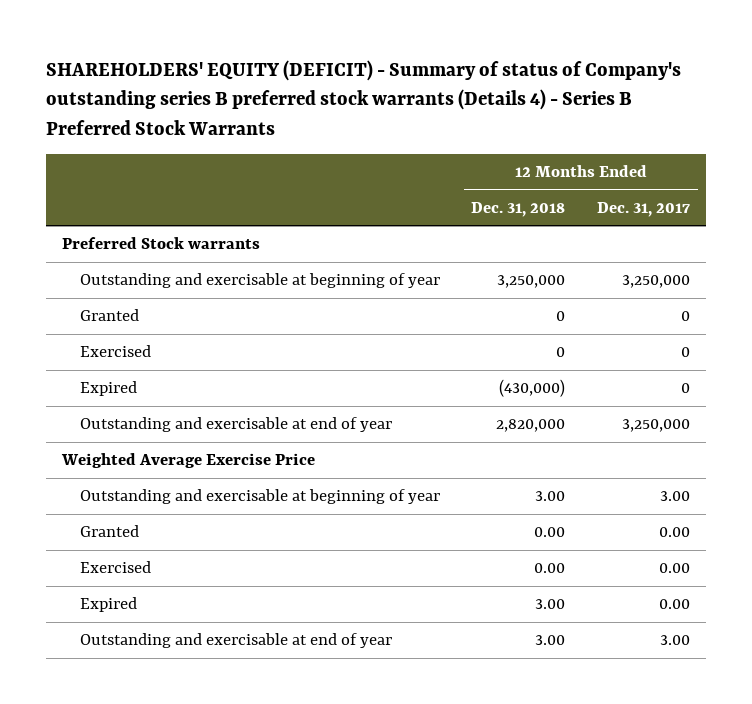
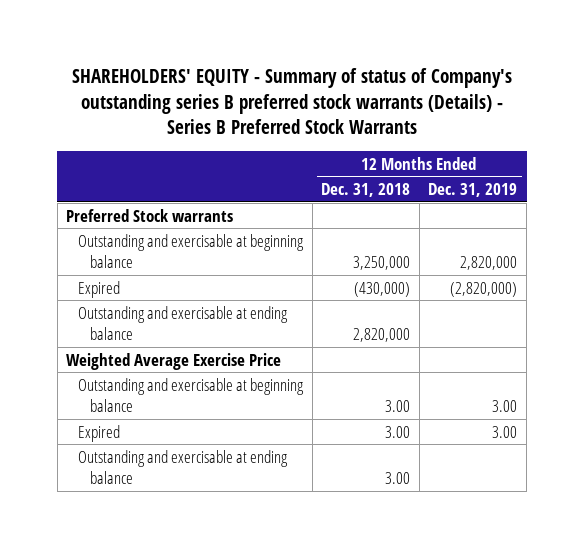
[46,59,682,135] SHAREHOLDERS' EQUITY (DEFICIT) - Summary of status of Company's outstanding series B preferred stock warrants (Details 4) - Series B Preferred Stock Warrants -> [71,67,512,135] SHAREHOLDERS' EQUITY - Summary of status of Company's outstanding series B preferred stock warrants (Details) - Series B Preferred Stock Warrants
[597,201,691,217] Dec. 31, 2017 -> none
none -> [428,183,518,198] Dec. 31, 2019
[79,309,139,322] Granted -> none
[79,345,151,358] Exercised -> none
[79,273,440,289] Outstanding and exercisable at beginning of year -> [77,233,304,268] Outstanding and exercisable at beginning balance
[79,417,392,433] Outstanding and exercisable at end of year -> [77,305,288,340] Outstanding and exercisable at ending balance
[79,525,139,538] Granted -> none
[79,561,151,574] Exercised -> none
[79,489,440,505] Outstanding and exercisable at beginning of year -> [77,377,304,412] Outstanding and exercisable at beginning balance
[79,633,392,649] Outstanding and exercisable at end of year -> [77,449,288,484] Outstanding and exercisable at ending balance

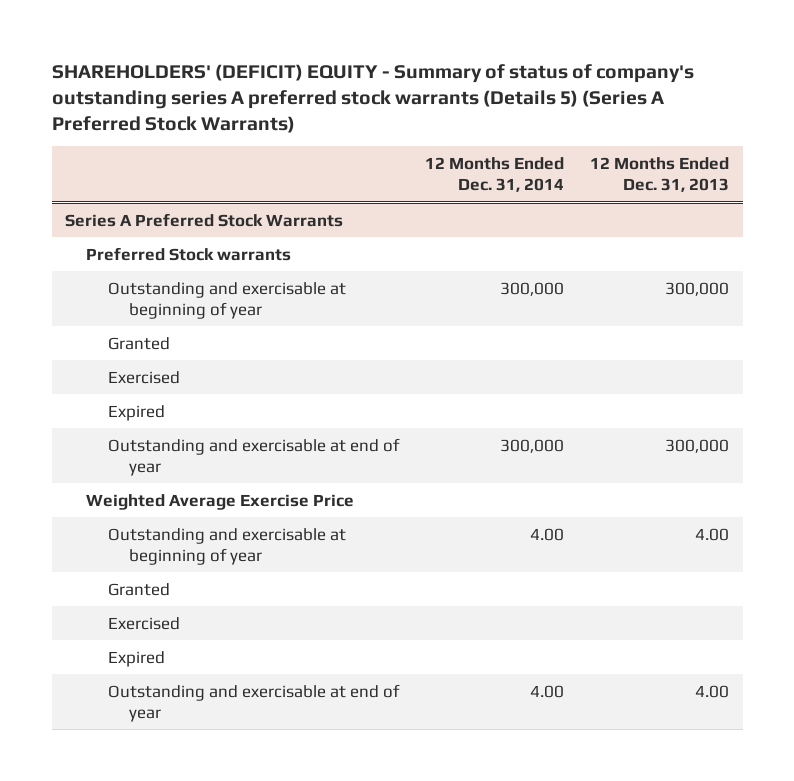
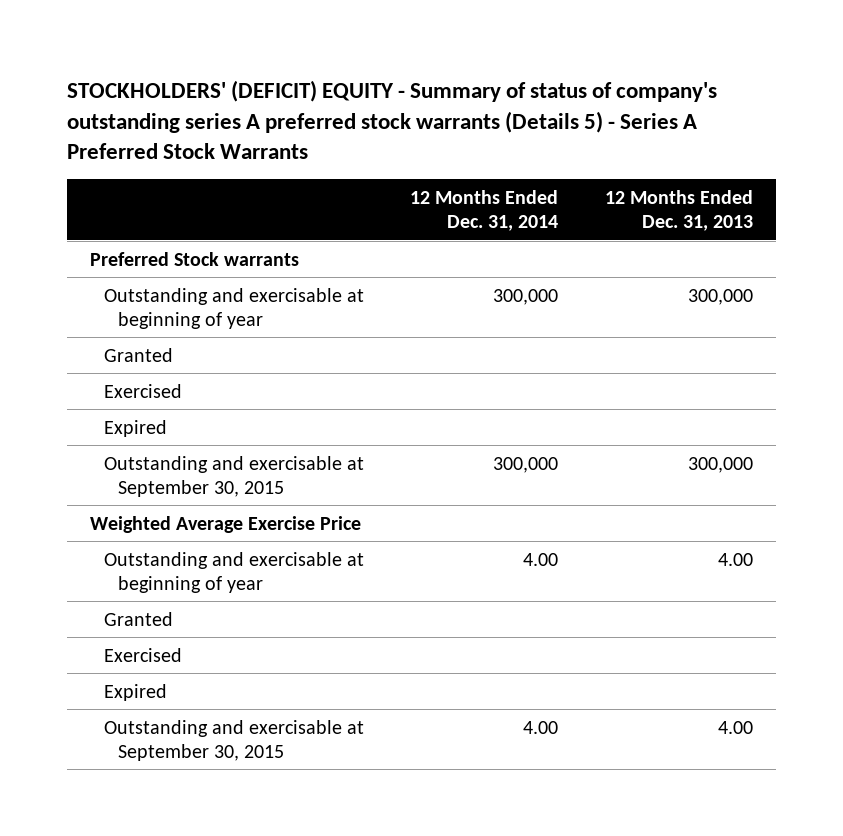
[51,63,694,133] SHAREHOLDERS' (DEFICIT) EQUITY - Summary of status of company's outstanding series A preferred stock warrants (Details 5) (Series A Preferred Stock Warrants) -> [66,79,717,160] STOCKHOLDERS' (DEFICIT) EQUITY - Summary of status of company's outstanding series A preferred stock warrants (Details 5) - Series A Preferred Stock Warrants
[64,212,343,227] Series A Preferred Stock Warrants -> none
[107,437,400,476] Outstanding and exercisable at end of year -> [103,455,364,497] Outstanding and exercisable at September 30, 2015
[107,683,400,722] Outstanding and exercisable at end of year -> [103,719,364,761] Outstanding and exercisable at September 30, 2015

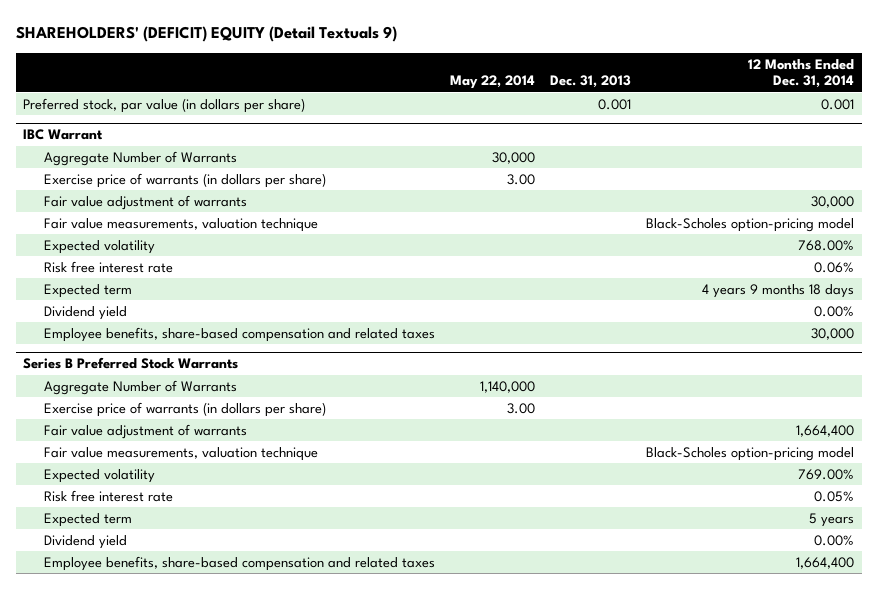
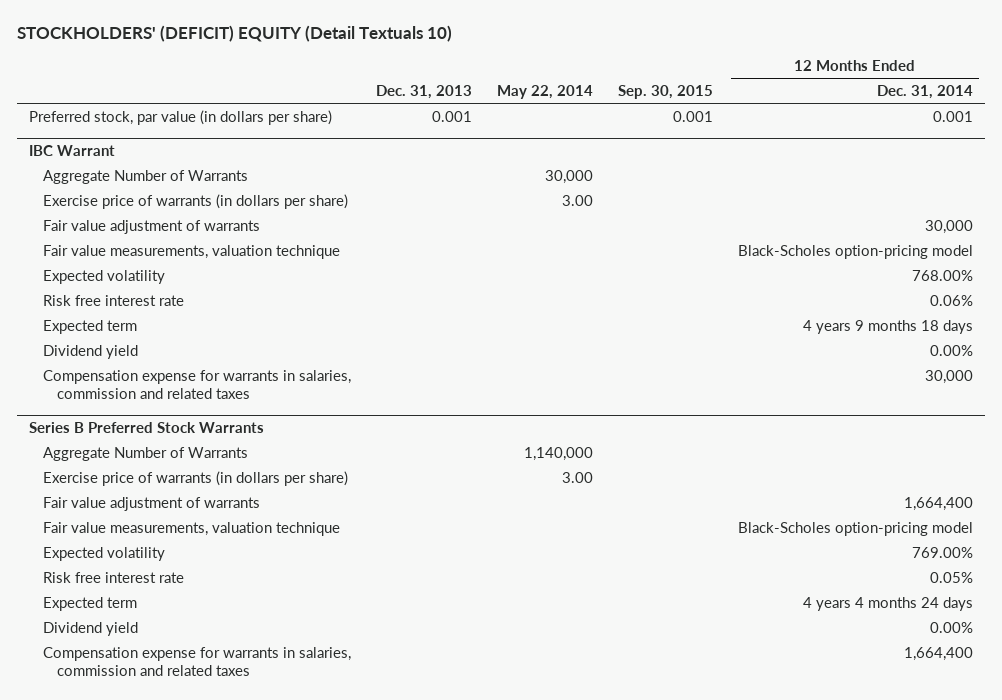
[15,26,397,43] SHAREHOLDERS' (DEFICIT) EQUITY (Detail Textuals 9) -> [16,25,452,43] STOCKHOLDERS' (DEFICIT) EQUITY (Detail Textuals 10)
none -> [617,85,713,100] Sep. 30, 2015
[43,326,435,342] Employee benefits, share-based compensation and related taxes -> [43,369,352,399] Compensation expense for warrants in salaries, commission and related taxes
[809,512,855,527] 5 years -> [802,596,973,611] 4 years 4 months 24 days
[43,555,435,571] Employee benefits, share-based compensation and related taxes -> [43,646,352,676] Compensation expense for warrants in salaries, commission and related taxes

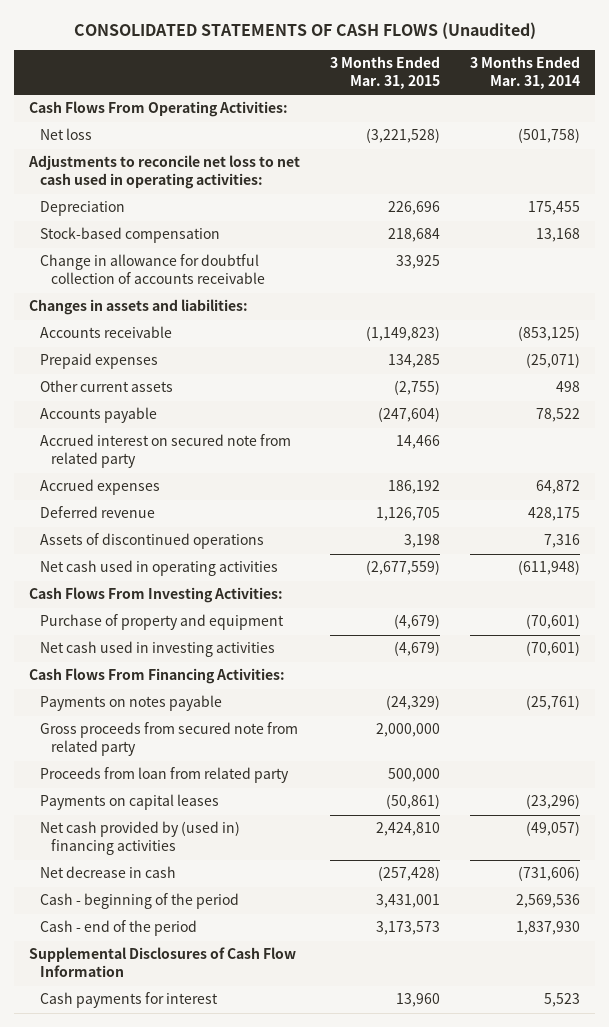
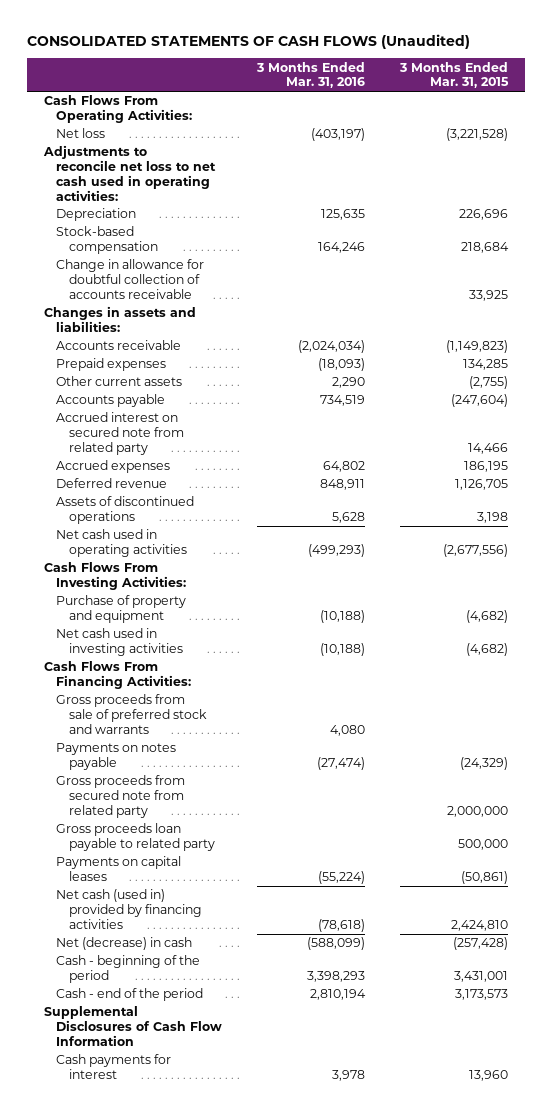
[469,55,580,89] 3 Months Ended Mar. 31, 2014 -> none
none -> [256,61,366,89] 3 Months Ended Mar. 31, 2016
[388,480,441,495] 186,192 -> [463,461,508,473] 186,195
[366,560,441,576] (2,677,559) -> [442,544,508,558] (2,677,556)
[394,614,441,630] (4,679) -> [465,610,508,624] (4,682)
[394,641,441,657] (4,679) -> [465,643,508,657] (4,682)
none -> [56,694,207,734] Gross proceeds from sale of preferred stock and warrants
[40,767,290,784] Proceeds from loan from related party -> [56,823,215,852] Gross proceeds loan payable to related party
[40,821,241,856] Net cash provided by (used in) financing activities -> [56,889,202,929] Net cash (used in) provided by financing activities
[40,866,177,879] Net decrease in cash -> [56,937,193,951] Net (decrease) in cash

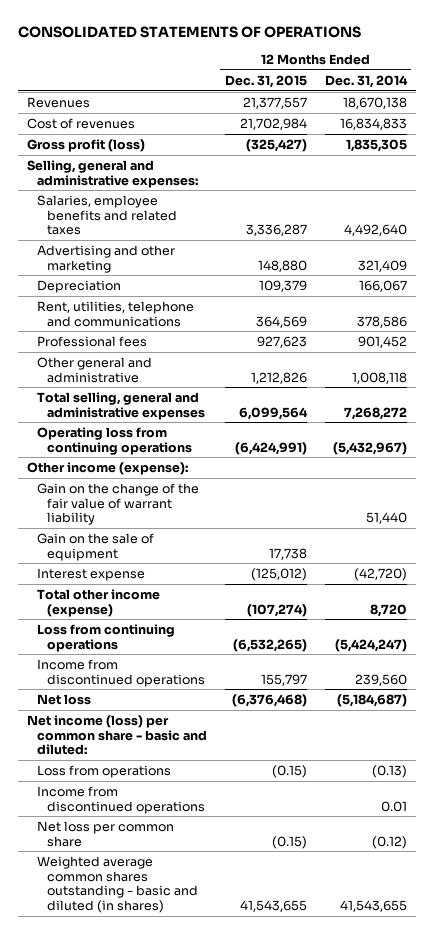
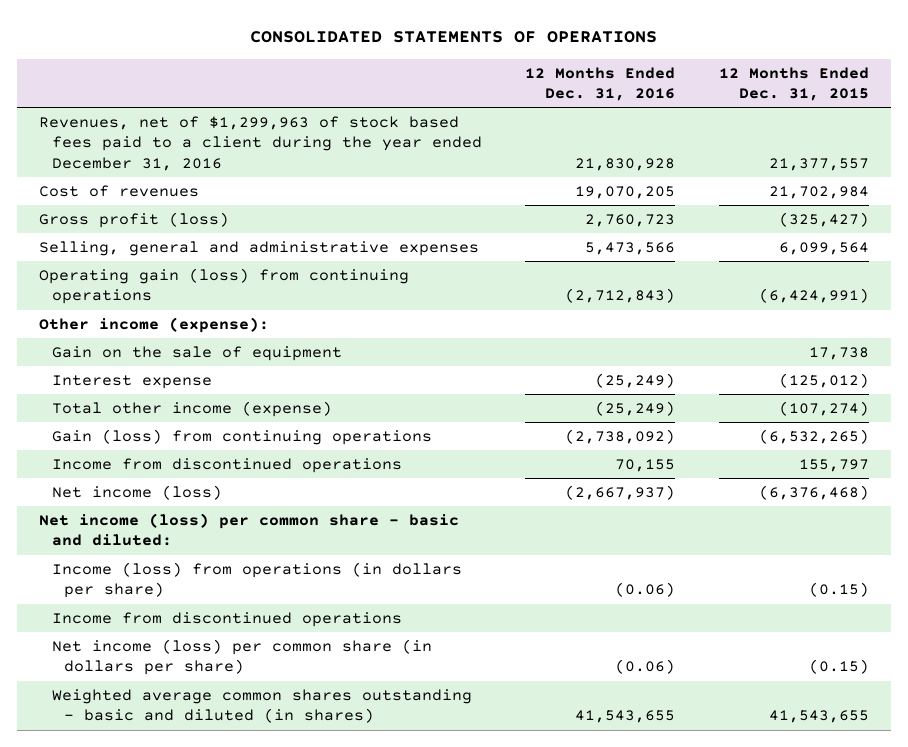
[324,74,408,88] Dec. 31, 2014 -> none
none -> [525,66,676,101] 12 Months Ended Dec. 31, 2016
[26,96,90,108] Revenues -> [38,116,482,171] Revenues, net of $1,299,963 of stock based fees paid to a client during the year ended December 31, 2016
[26,159,198,188] Selling, general and administrative expenses: -> none
[36,194,178,236] Salaries, employee benefits and related taxes -> none
[36,244,175,273] Advertising and other marketing -> none
[36,279,121,293] Depreciation -> none
[36,300,194,327] Rent, utilities, telephone and communications -> none
[36,335,147,347] Professional fees -> none
[36,356,152,383] Other general and administrative -> none
[36,391,206,420] Total selling, general and administrative expenses -> [38,241,479,257] Selling, general and administrative expenses
[36,426,193,455] Operating loss from continuing operations -> [38,268,409,305] Operating gain (loss) from continuing operations
[36,482,199,526] Gain on the change of the fair value of warrant liability -> none
[36,623,175,652] Loss from continuing operations -> [51,429,432,446] Gain (loss) from continuing operations
[36,693,91,705] Net loss -> [51,485,222,501] Net income (loss)
[36,764,171,778] Loss from operations -> [51,562,462,599] Income (loss) from operations (in dollars per share)
[36,820,174,847] Net loss per common share -> [51,639,432,676] Net income (loss) per common share (in dollars per share)

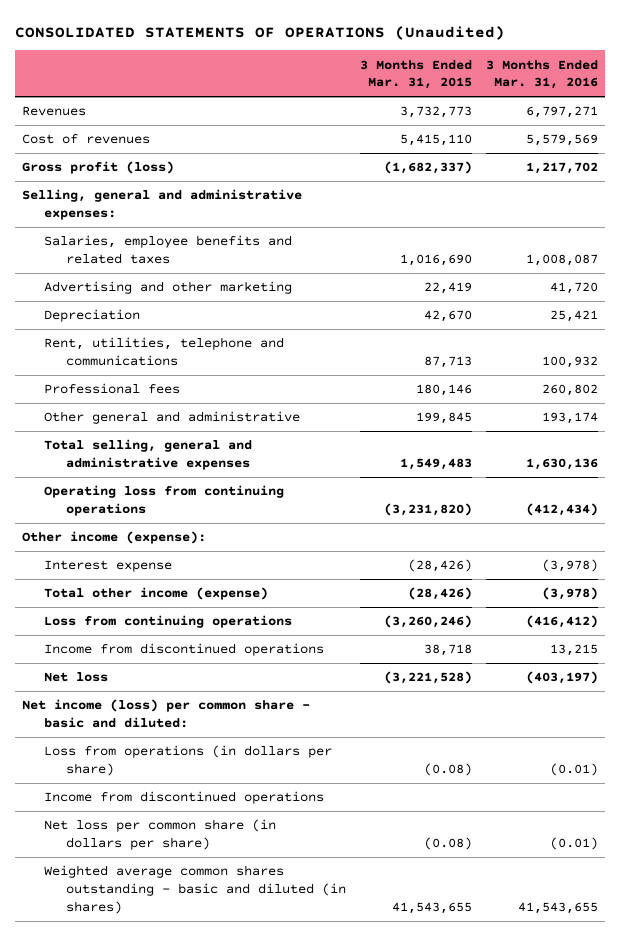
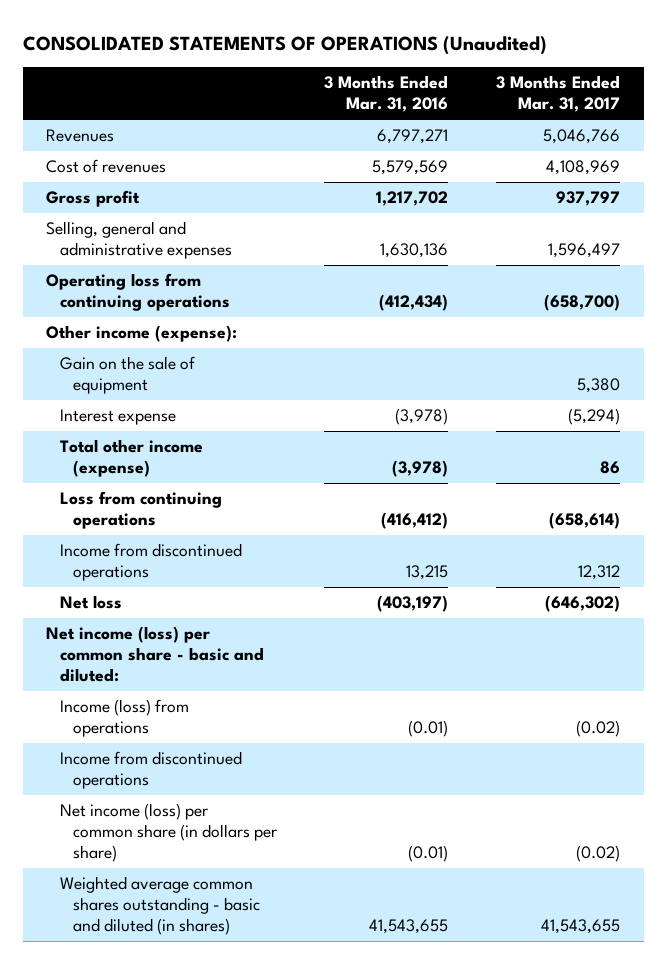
[359,59,472,90] 3 Months Ended Mar. 31, 2015 -> none
none -> [495,75,620,113] 3 Months Ended Mar. 31, 2017
[22,189,303,220] Selling, general and administrative expenses: -> none
[44,235,293,264] Salaries, employee benefits and related taxes -> none
[44,281,293,295] Advertising and other marketing -> none
[44,309,141,323] Depreciation -> none
[44,337,285,366] Rent, utilities, telephone and communications -> none
[44,383,181,395] Professional fees -> none
[44,411,301,425] Other general and administrative -> none
[22,161,175,175] Gross profit (loss) -> [46,190,141,208] Gross profit
[44,439,253,470] Total selling, general and administrative expenses -> [46,221,232,260] Selling, general and administrative expenses
none -> [59,356,195,395] Gain on the sale of equipment
[44,745,333,776] Loss from operations (in dollars per share) -> [59,699,189,738] Income (loss) from operations
[44,819,277,850] Net loss per common share (in dollars per share) -> [59,803,278,862] Net income (loss) per common share (in dollars per share)

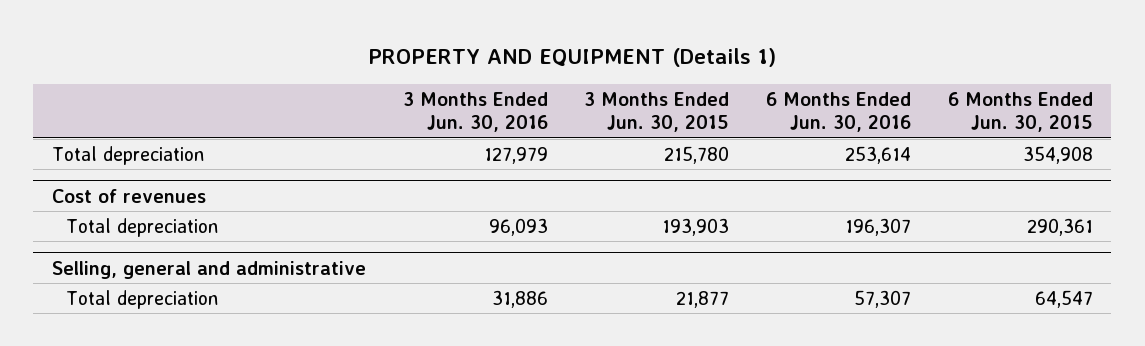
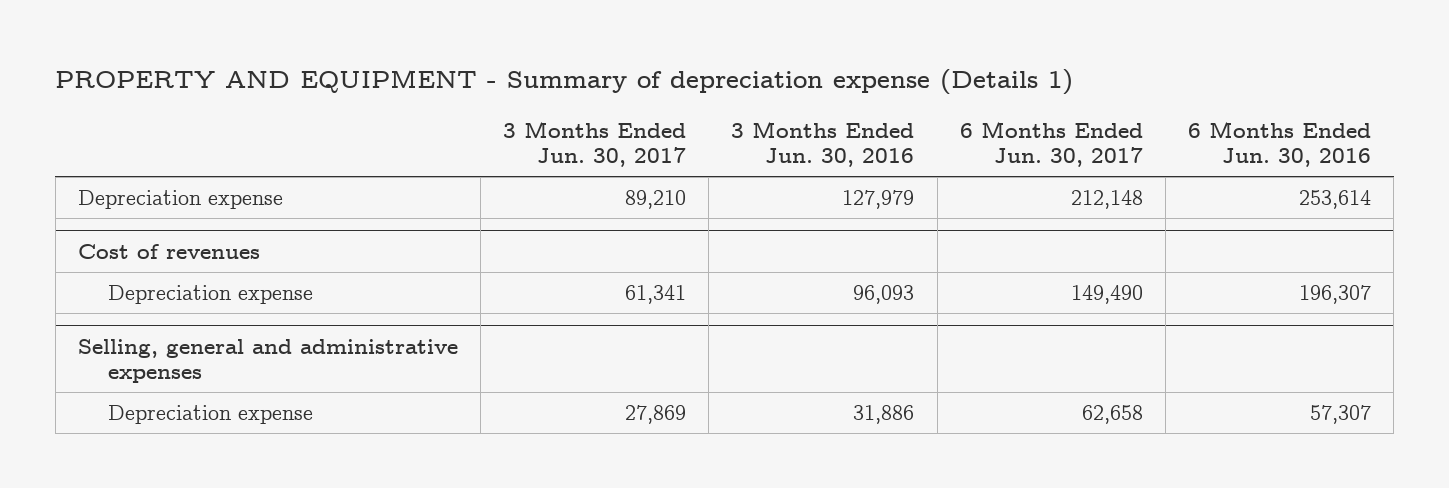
[368,48,777,68] PROPERTY AND EQUIPMENT (Details 1) -> [55,69,1074,96] PROPERTY AND EQUIPMENT - Summary of depreciation expense (Details 1)
[584,91,730,133] 3 Months Ended Jun. 30, 2015 -> none
[947,91,1093,133] 6 Months Ended Jun. 30, 2015 -> none
none -> [503,120,687,168] 3 Months Ended Jun. 30, 2017
none -> [959,120,1143,168] 6 Months Ended Jun. 30, 2017
[51,145,204,165] Total depreciation -> [77,189,283,209] Depreciation expense
[65,217,218,237] Total depreciation -> [108,284,314,304] Depreciation expense
[51,260,366,279] Selling, general and administrative -> [77,338,458,384] Selling, general and administrative expenses
[65,289,218,309] Total depreciation -> [108,404,314,424] Depreciation expense

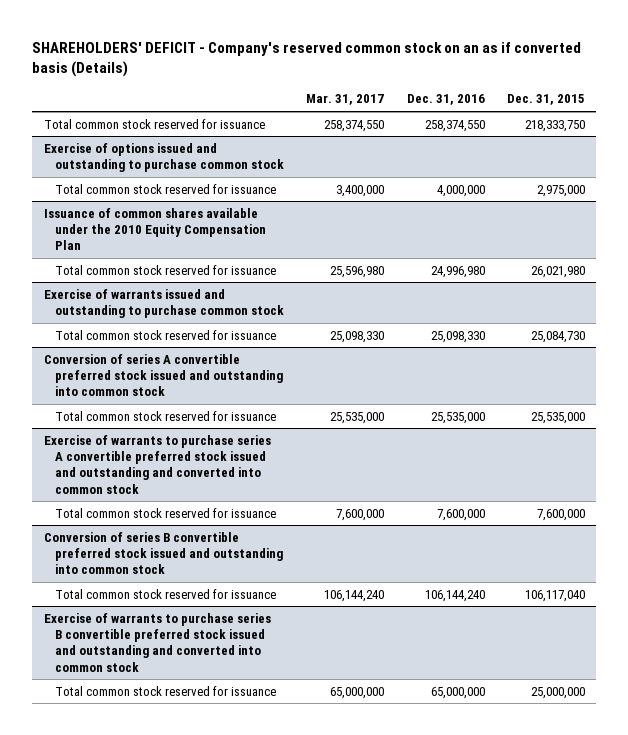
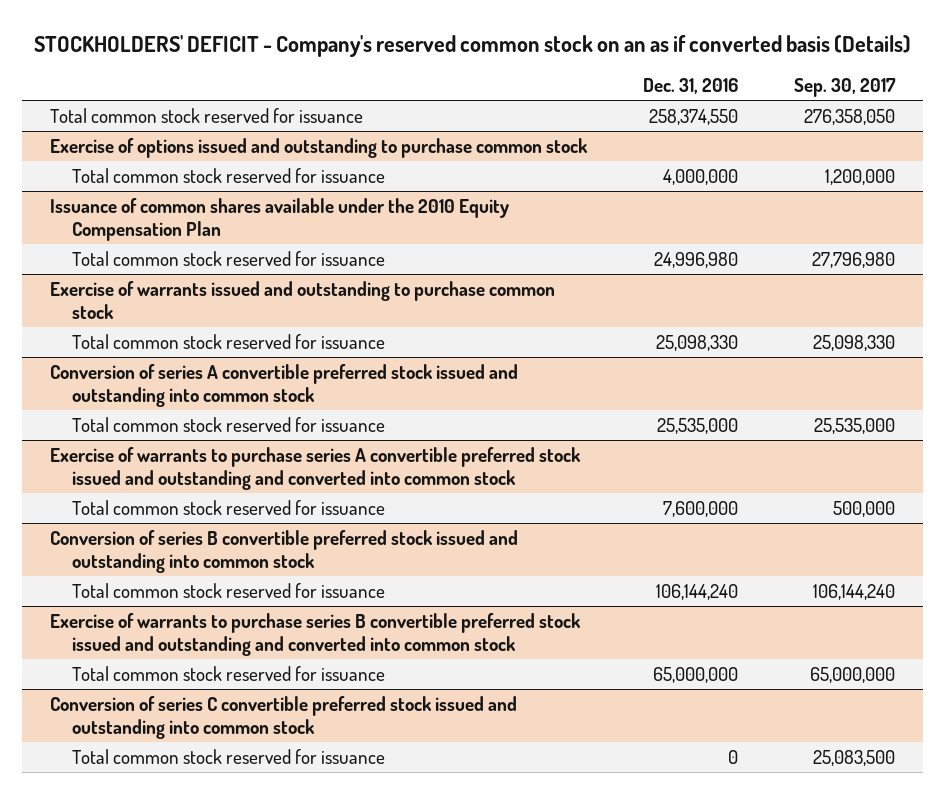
[32,41,582,78] SHAREHOLDERS' DEFICIT - Company's reserved common stock on an as if converted basis (Details) -> [33,34,911,57] STOCKHOLDERS' DEFICIT - Company's reserved common stock on an as if converted basis (Details)
[306,94,385,106] Mar. 31, 2017 -> none
[506,94,585,106] Dec. 31, 2015 -> none
none -> [794,78,897,98] Sep. 30, 2017
none -> [50,695,518,739] Conversion of series C convertible preferred stock issued and outstanding into common stock
none -> [72,748,386,764] Total common stock reserved for issuance

